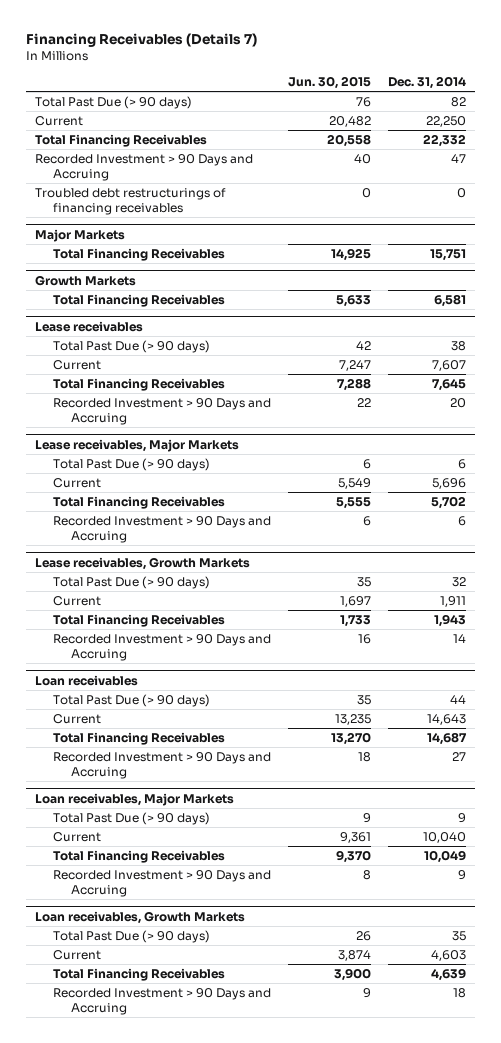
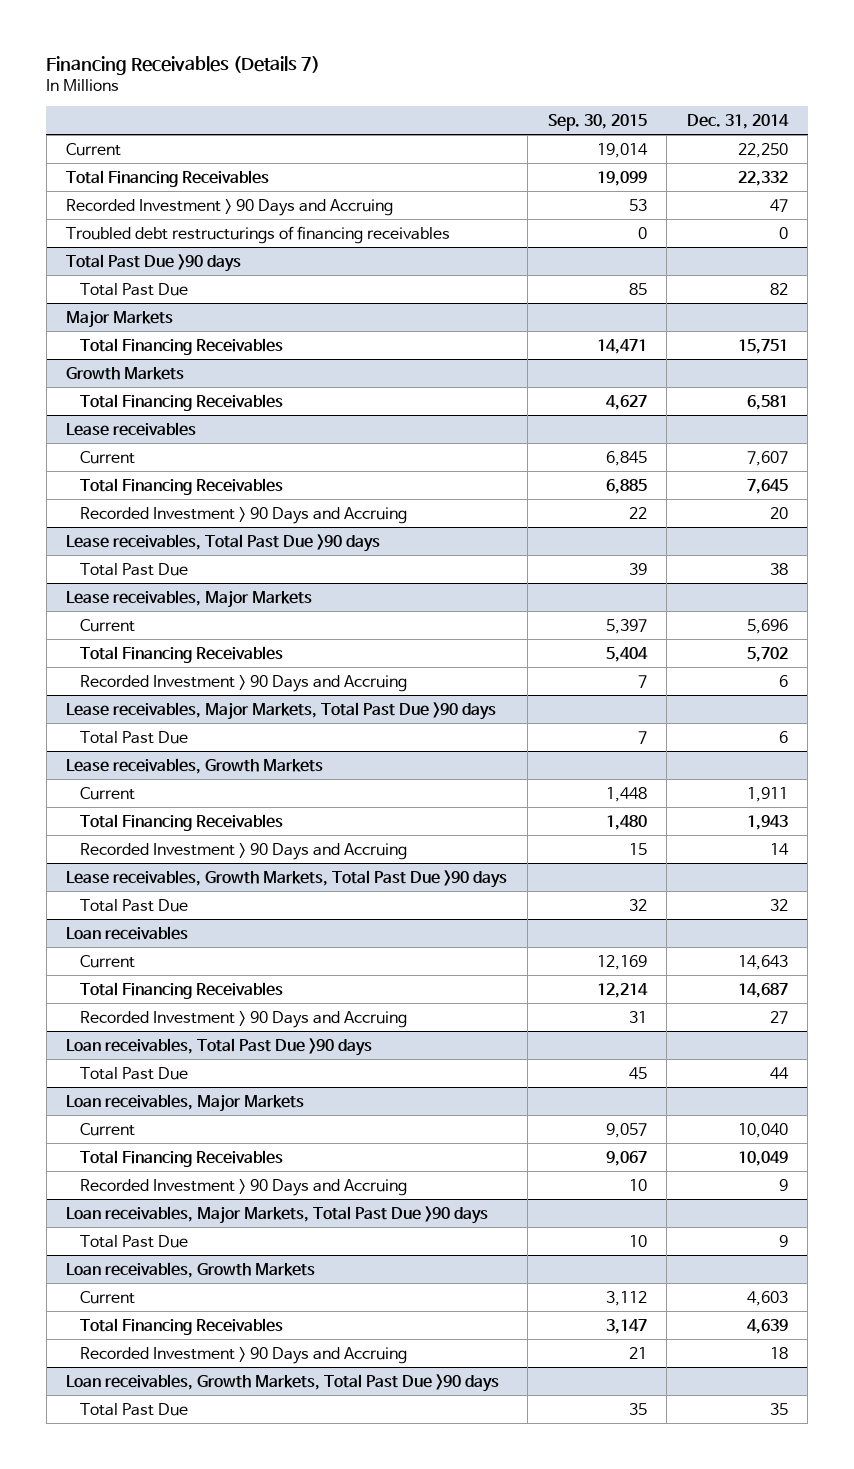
[288,75,372,89] Jun. 30, 2015 -> none
none -> [547,113,647,131] Sep. 30, 2015
[34,95,192,109] Total Past Due (> 90 days) -> none
none -> [66,253,242,272] Total Past Due >90 days
none -> [79,282,188,296] Total Past Due
[52,339,210,353] Total Past Due (> 90 days) -> none
none -> [66,533,381,552] Lease receivables, Total Past Due >90 days
none -> [79,562,188,576] Total Past Due
[52,457,210,471] Total Past Due (> 90 days) -> none
none -> [66,701,497,720] Lease receivables, Major Markets, Total Past Due >90 days
none -> [79,730,188,744] Total Past Due
[52,575,210,589] Total Past Due (> 90 days) -> none
none -> [66,869,508,888] Lease receivables, Growth Markets, Total Past Due >90 days
none -> [79,898,188,912] Total Past Due
[52,693,210,707] Total Past Due (> 90 days) -> none
none -> [66,1037,373,1056] Loan receivables, Total Past Due >90 days
none -> [79,1066,188,1080] Total Past Due
[52,811,210,825] Total Past Due (> 90 days) -> none
none -> [66,1205,489,1224] Loan receivables, Major Markets, Total Past Due >90 days
none -> [79,1234,188,1248] Total Past Due
[52,929,210,943] Total Past Due (> 90 days) -> none
none -> [66,1373,500,1392] Loan receivables, Growth Markets, Total Past Due >90 days
none -> [79,1402,188,1416] Total Past Due

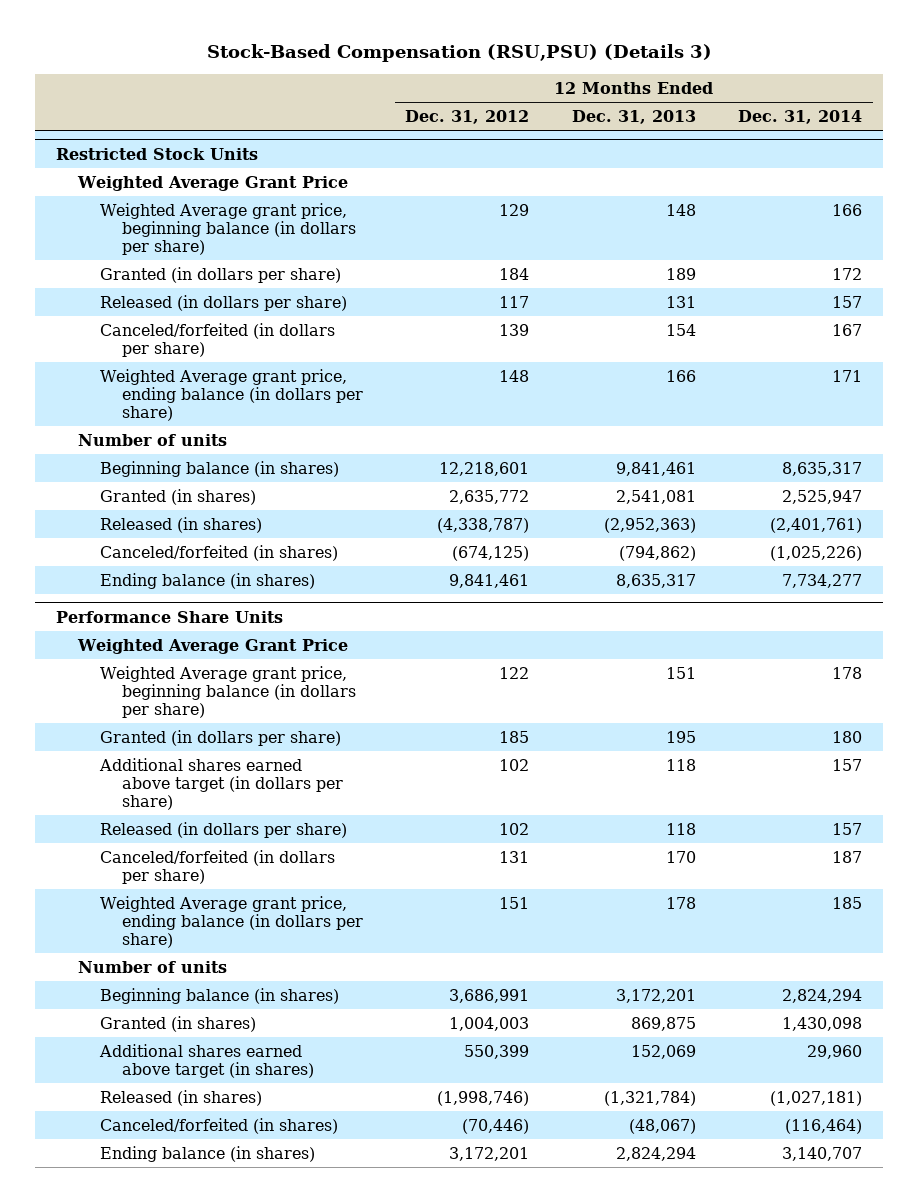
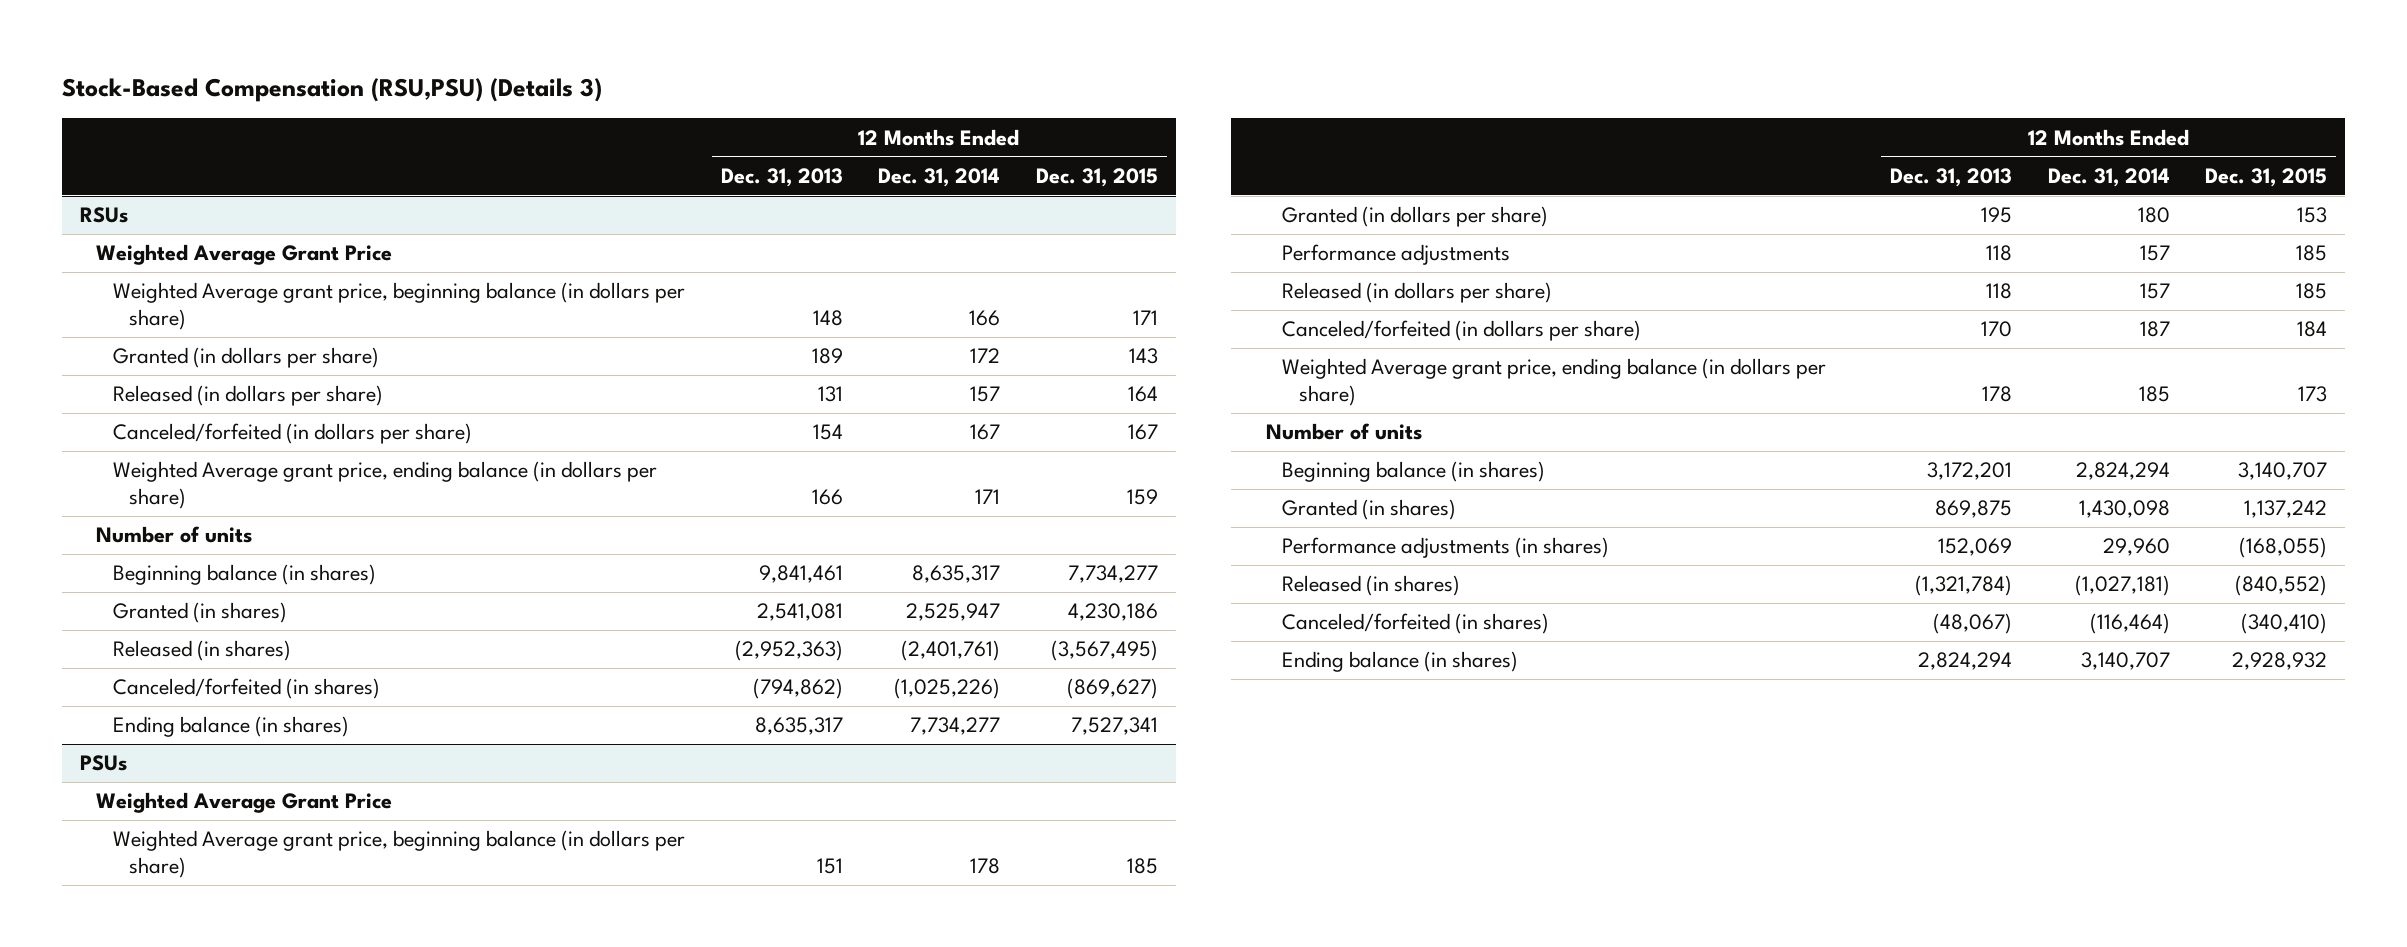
[405,109,530,124] Dec. 31, 2012 -> none
none -> [1036,167,1159,187] Dec. 31, 2015
[55,147,258,160] Restricted Stock Units -> [79,207,128,224] RSUs
[55,610,283,623] Performance Share Units -> [79,755,127,772] PSUs
[98,757,343,810] Additional shares earned above target (in dollars per share) -> [1282,244,1511,266] Performance adjustments
[98,1043,314,1078] Additional shares earned above target (in shares) -> [1282,537,1610,559] Performance adjustments (in shares)

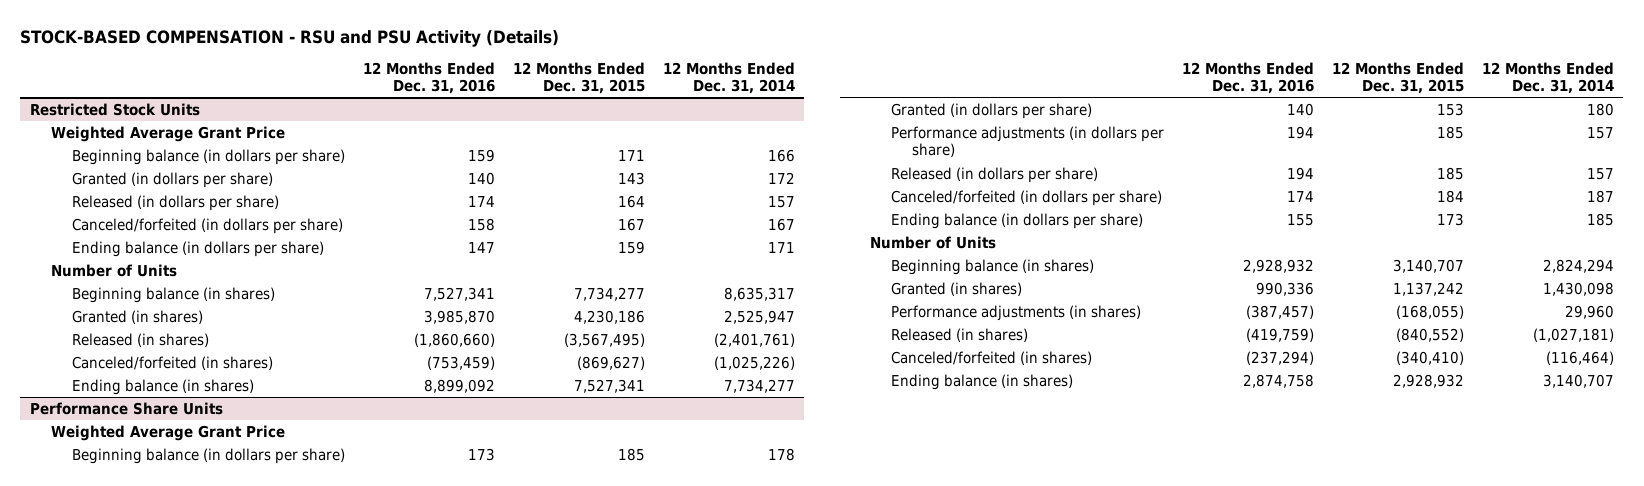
[61,78,602,103] Stock-Based Compensation (RSU,PSU) (Details 3) -> [20,29,560,47] STOCK-BASED COMPENSATION - RSU and PSU Activity (Details)
[720,167,843,187] Dec. 31, 2013 -> none
none -> [362,61,495,94] 12 Months Ended Dec. 31, 2016
[79,207,128,224] RSUs -> [29,102,200,116] Restricted Stock Units
[112,282,685,331] Weighted Average grant price, beginning balance (in dollars per share) -> [71,148,345,165] Beginning balance (in dollars per share)
[112,461,657,510] Weighted Average grant price, ending balance (in dollars per share) -> [71,240,324,257] Ending balance (in dollars per share)
[96,526,253,544] Number of units -> [50,263,177,277] Number of Units
[79,755,127,772] PSUs -> [29,401,223,415] Performance Share Units
[112,830,685,879] Weighted Average grant price, beginning balance (in dollars per share) -> [71,447,345,464] Beginning balance (in dollars per share)
[1282,244,1511,266] Performance adjustments -> [890,125,1164,158] Performance adjustments (in dollars per share)
[1282,358,1827,407] Weighted Average grant price, ending balance (in dollars per share) -> [890,212,1143,229] Ending balance (in dollars per share)
[1265,423,1422,441] Number of units -> [869,235,996,249] Number of Units

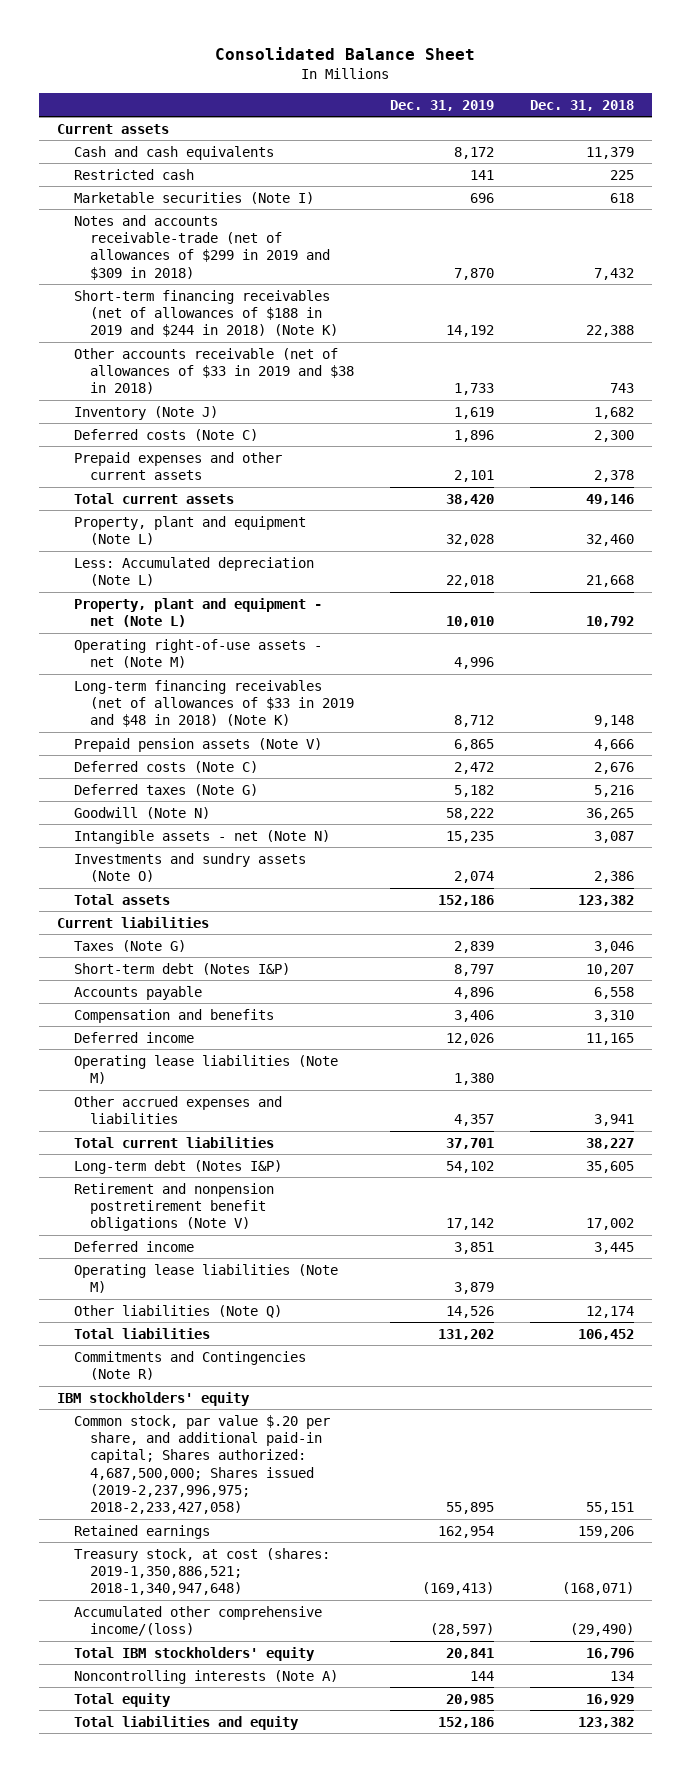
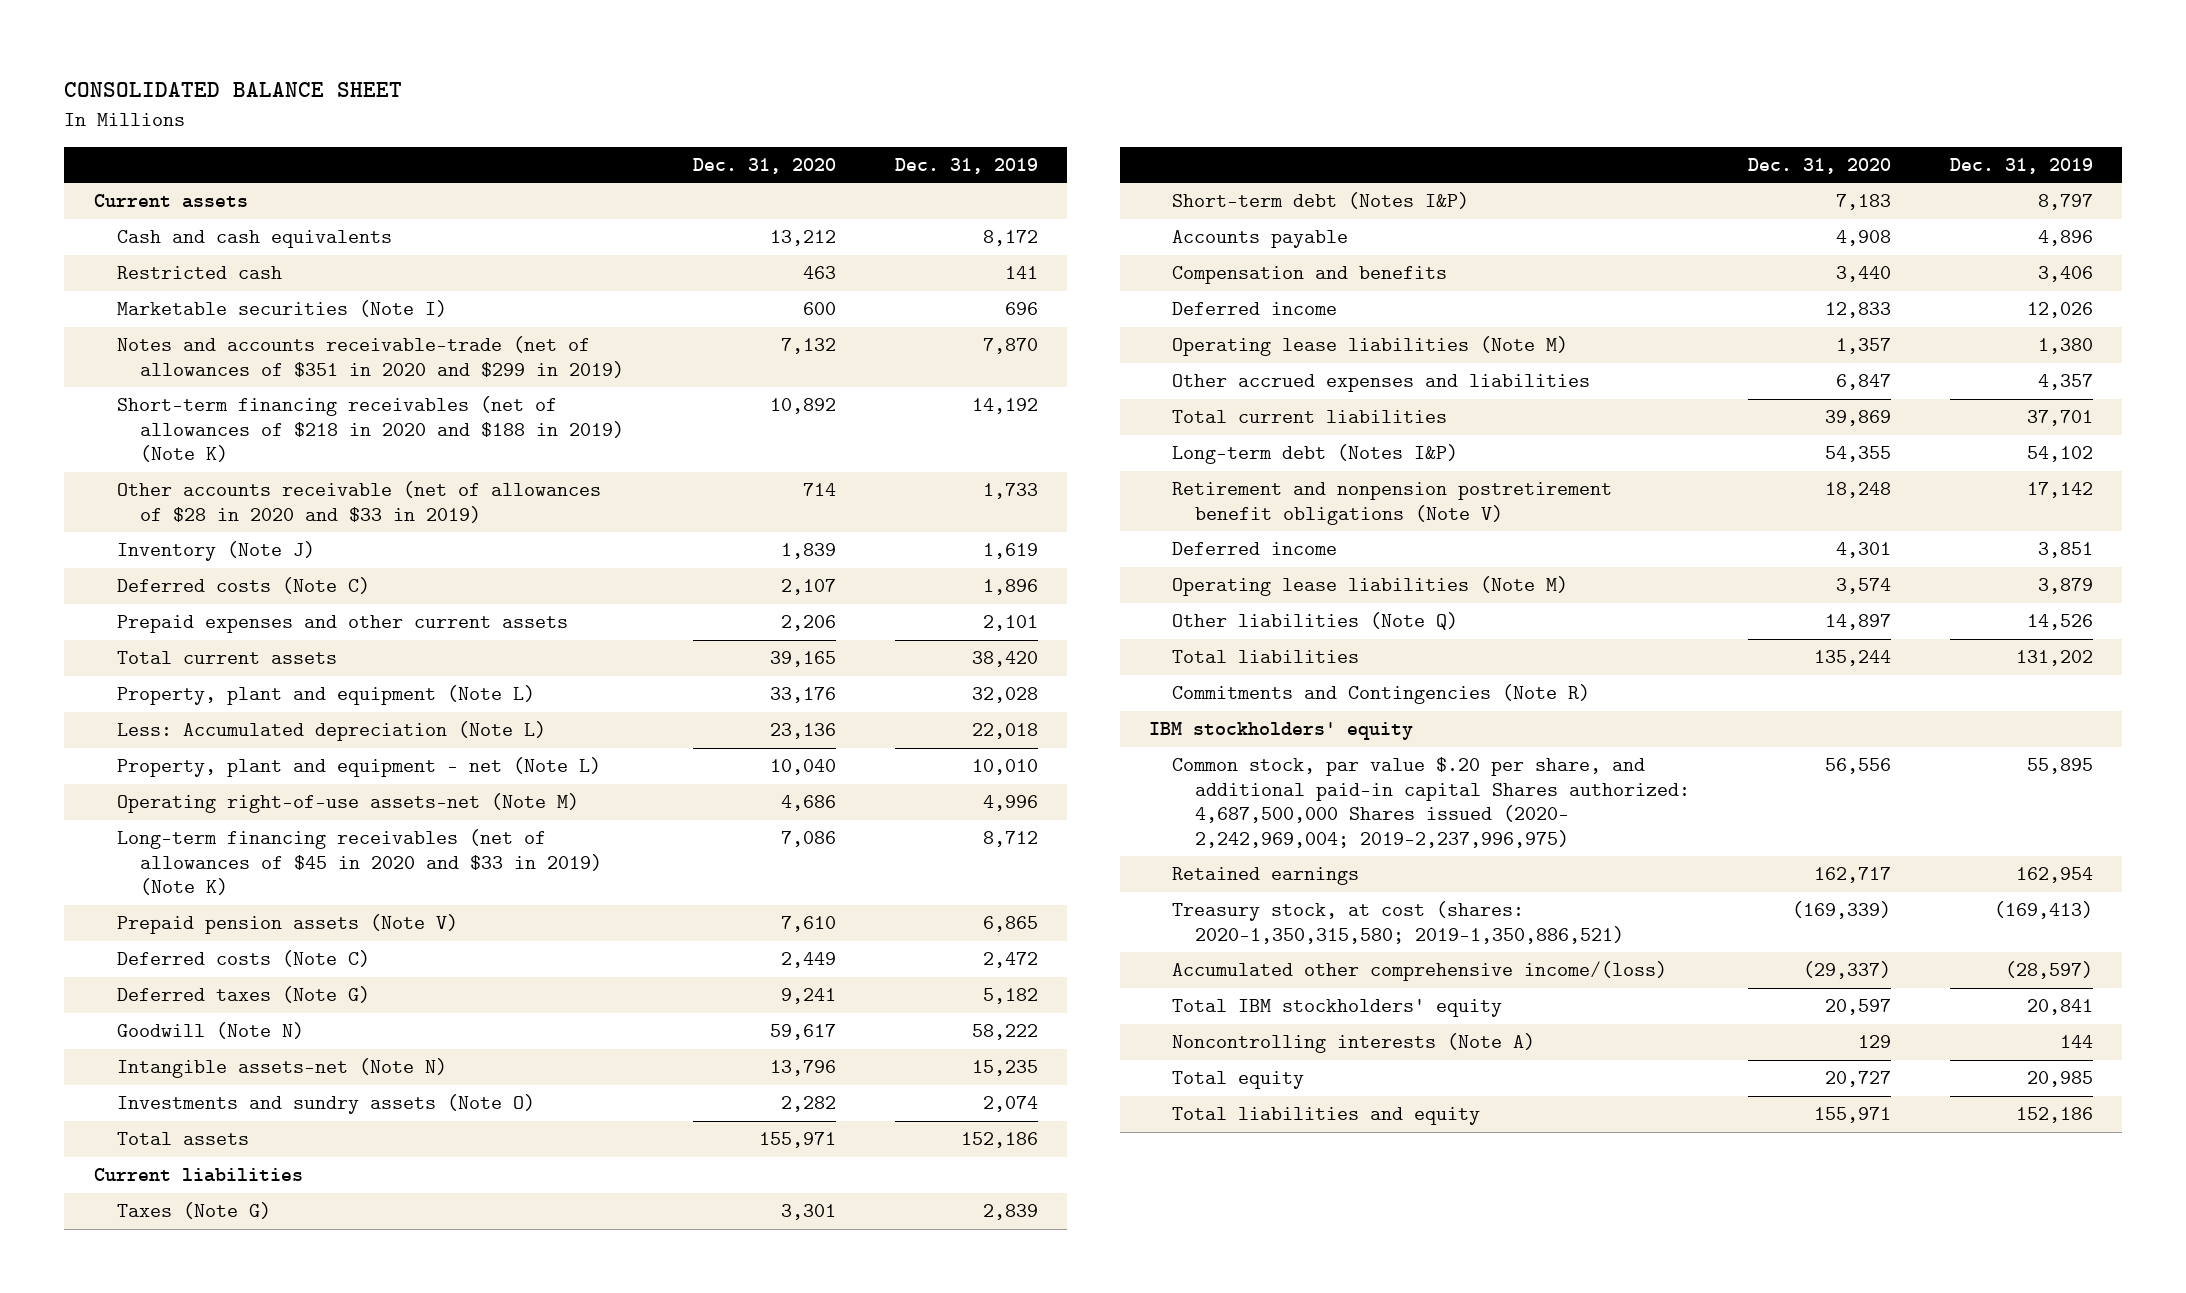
[215,47,476,61] Consolidated Balance Sheet -> [64,82,403,98] CONSOLIDATED BALANCE SHEET
[529,99,634,111] Dec. 31, 2018 -> none
none -> [693,157,837,174] Dec. 31, 2020
[73,214,331,280] Notes and accounts receivable-trade (net of allowances of $299 in 2019 and $309 in 2018) -> [116,336,624,378] Notes and accounts receivable-trade (net of allowances of $351 in 2020 and $299 in 2019)
[73,289,339,338] Short-term financing receivables (net of allowances of $188 in 2019 and $244 in 2018) (Note K) -> [116,396,624,463] Short-term financing receivables (net of allowances of $218 in 2020 and $188 in 2019) (Note K)
[73,347,355,395] Other accounts receivable (net of allowances of $33 in 2019 and $38 in 2018) -> [116,481,601,523] Other accounts receivable (net of allowances of $28 in 2020 and $33 in 2019)
[73,638,322,668] Operating right-of-use assets - net (Note M) -> [116,793,579,814] Operating right-of-use assets-net (Note M)
[73,679,355,728] Long-term financing receivables (net of allowances of $33 in 2019 and $48 in 2018) (Note K) -> [116,829,602,896] Long-term financing receivables (net of allowances of $45 in 2020 and $33 in 2019) (Note K)
[73,829,330,844] Intangible assets - net (Note N) -> [116,1058,447,1079] Intangible assets-net (Note N)
[73,1414,330,1515] Common stock, par value $.20 per share, and additional paid-in capital; Shares authorized: 4,687,500,000; Shares issued (2019-2,237,996,975; 2018-2,233,427,058) -> [1171,757,1690,848] Common stock, par value $.20 per share, and additional paid-in capital Shares authorized: 4,687,500,000 Shares issued (2020- 2,242,969,004; 2019-2,237,996,975)
[73,1547,330,1596] Treasury stock, at cost (shares: 2019-1,350,886,521; 2018-1,340,947,648) -> [1171,901,1624,944] Treasury stock, at cost (shares: 2020-1,350,315,580; 2019-1,350,886,521)

